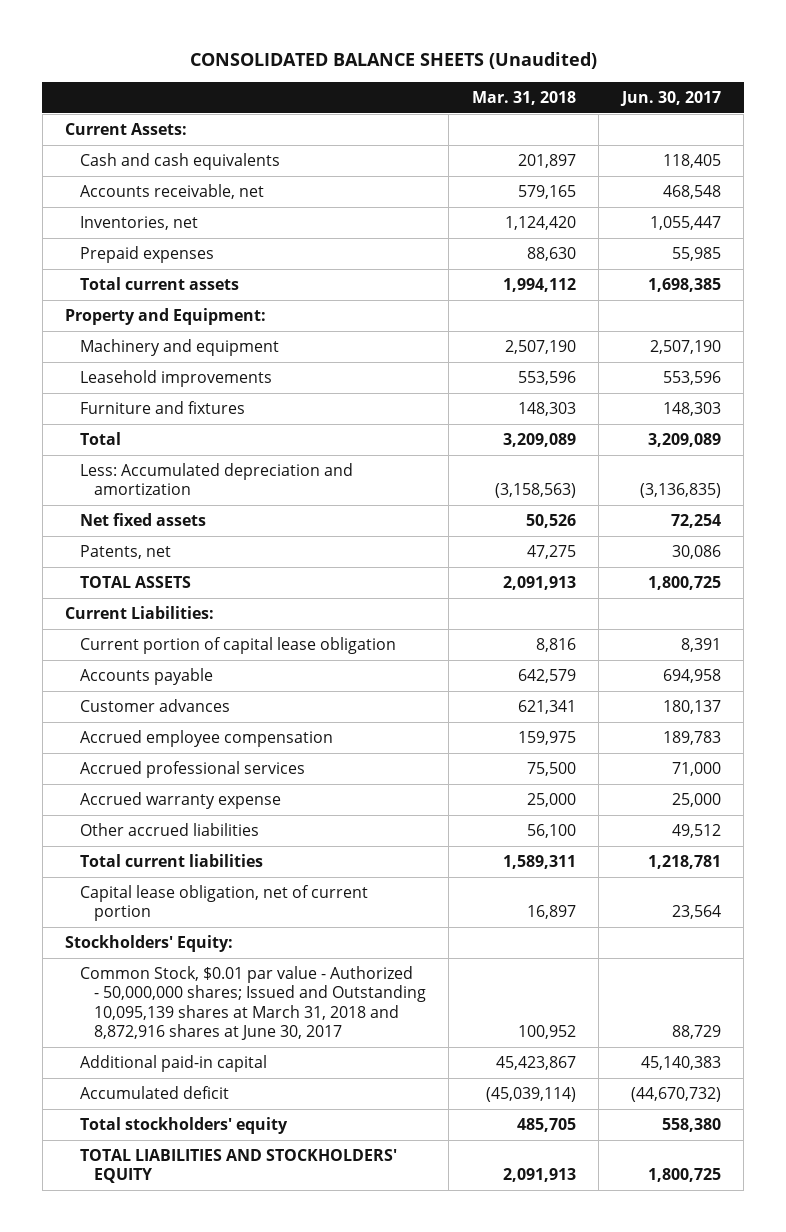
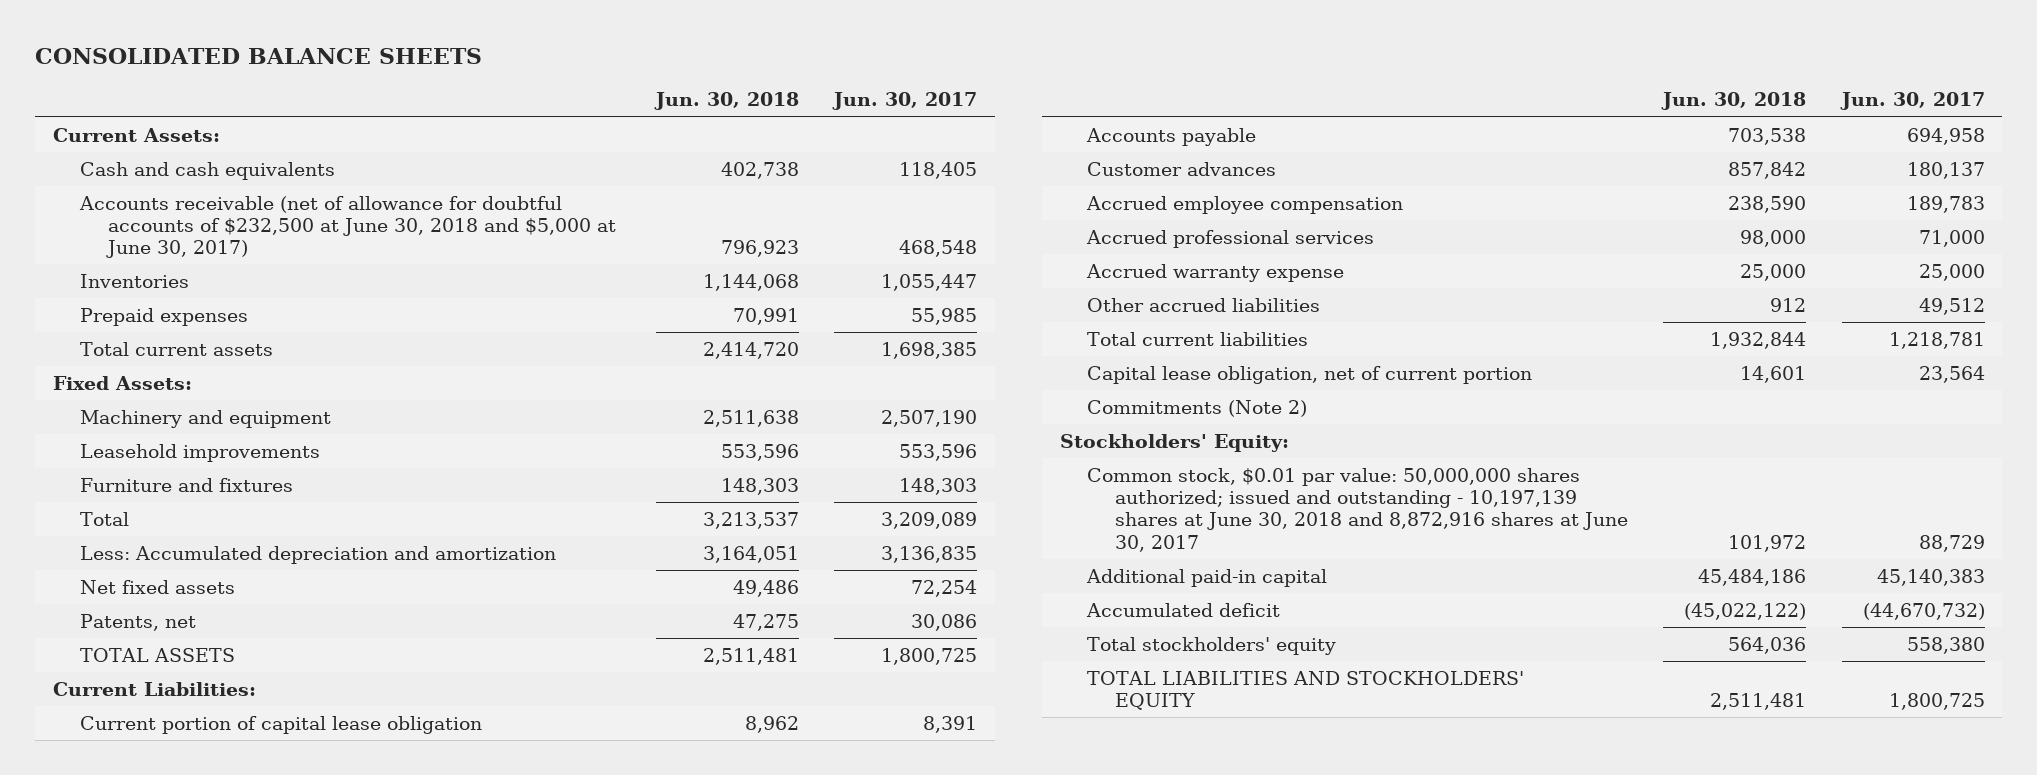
[189,52,597,70] CONSOLIDATED BALANCE SHEETS (Unaudited) -> [34,47,482,64] CONSOLIDATED BALANCE SHEETS
[471,90,576,105] Mar. 31, 2018 -> none
none -> [654,92,800,111] Jun. 30, 2018
[79,184,264,200] Accounts receivable, net -> [79,195,616,259] Accounts receivable (net of allowance for doubtful accounts of $232,500 at June 30, 2018 and $5,000 at June 30, 2017)
[79,216,198,231] Inventories, net -> [80,273,190,288] Inventories
[65,308,267,326] Property and Equipment: -> [52,375,192,390] Fixed Assets:
[639,483,721,499] (3,136,835) -> [881,545,978,563] 3,136,835
none -> [1087,399,1308,417] Commitments (Note 2)
[79,966,426,1041] Common Stock, $0.01 par value - Authorized - 50,000,000 shares; Issued and Outstanding 10,095,139 shares at March 31, 2018 and 8,872,916 shares at June 30, 2017 -> [1087,467,1628,552] Common stock, $0.01 par value: 50,000,000 shares authorized; issued and outstanding - 10,197,139 shares at June 30, 2018 and 8,872,916 shares at June 30, 2017

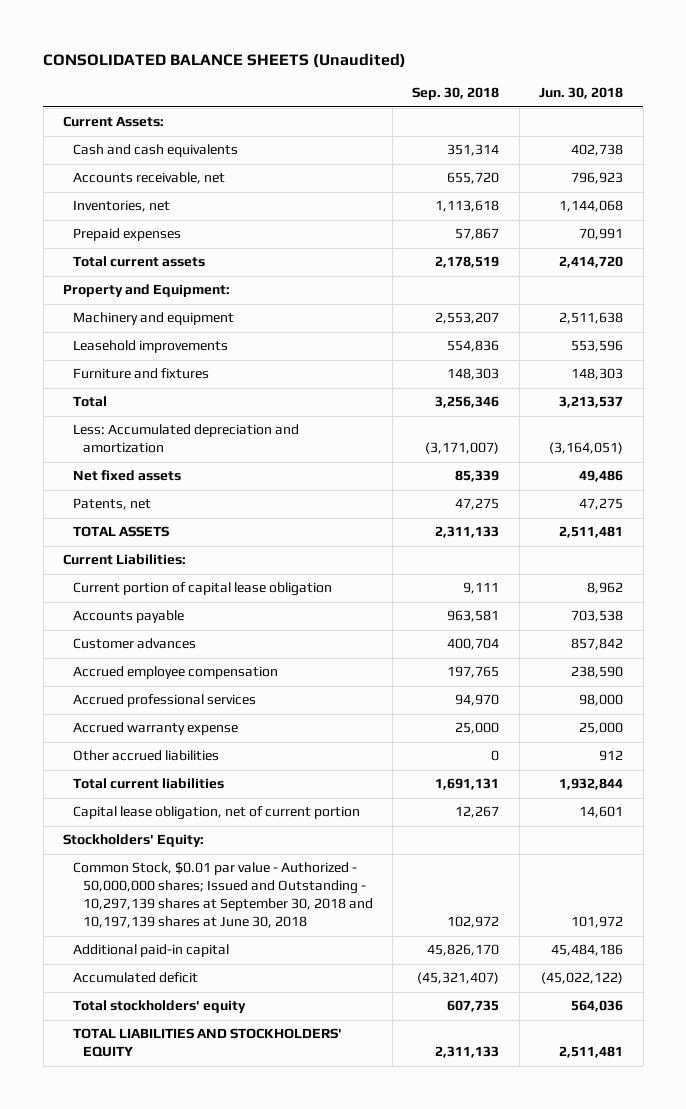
[34,47,482,64] CONSOLIDATED BALANCE SHEETS -> [43,52,407,68] CONSOLIDATED BALANCE SHEETS (Unaudited)
[832,92,978,111] Jun. 30, 2017 -> none
none -> [412,87,500,101] Sep. 30, 2018
[79,195,616,259] Accounts receivable (net of allowance for doubtful accounts of $232,500 at June 30, 2018 and $5,000 at June 30, 2017) -> [72,172,225,185] Accounts receivable, net
[80,273,190,288] Inventories -> [72,200,170,213] Inventories, net
[52,375,192,390] Fixed Assets: -> [63,284,231,298] Property and Equipment:
[703,545,800,563] 3,164,051 -> [549,442,624,455] (3,164,051)
[1087,399,1308,417] Commitments (Note 2) -> none
[1087,467,1628,552] Common stock, $0.01 par value: 50,000,000 shares authorized; issued and outstanding - 10,197,139 shares at June 30, 2018 and 8,872,916 shares at June 30, 2017 -> [72,862,373,929] Common Stock, $0.01 par value - Authorized - 50,000,000 shares; Issued and Outstanding - 10,297,139 shares at September 30, 2018 and 10,197,139 shares at June 30, 2018

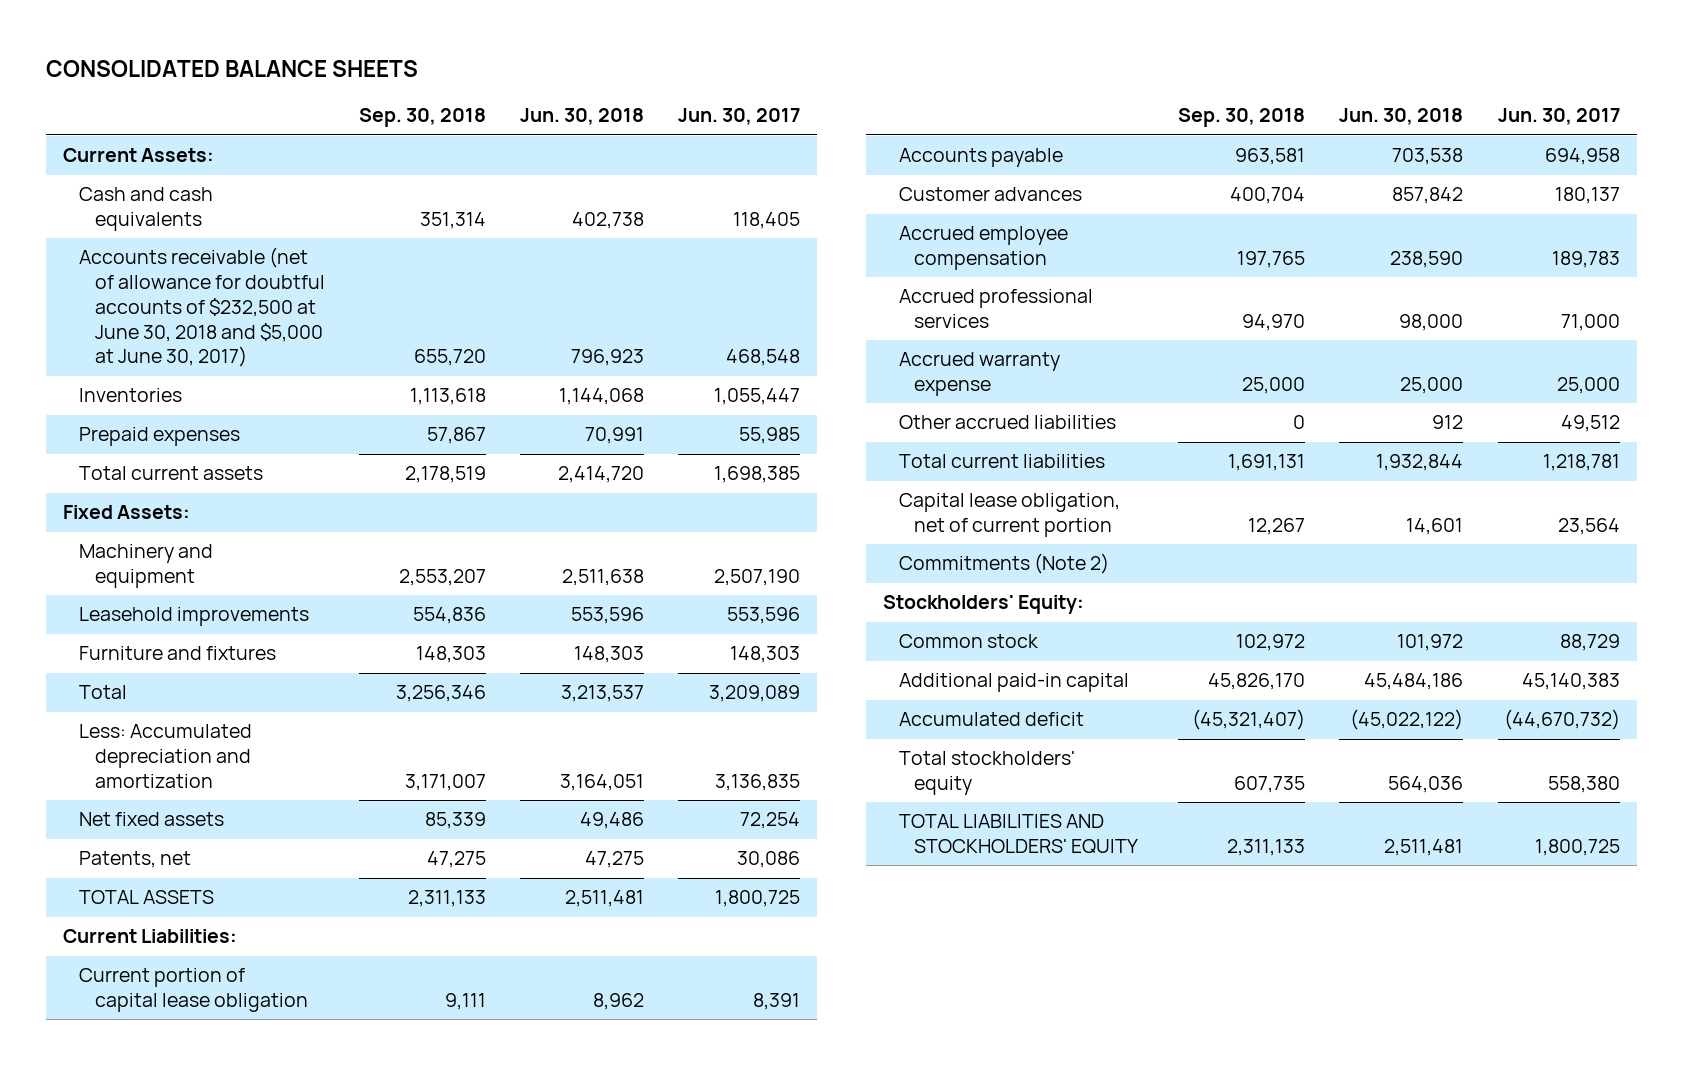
[43,52,407,68] CONSOLIDATED BALANCE SHEETS (Unaudited) -> [46,59,419,77] CONSOLIDATED BALANCE SHEETS
none -> [678,108,801,126] Jun. 30, 2017
[72,172,225,185] Accounts receivable, net -> [79,247,325,368] Accounts receivable (net of allowance for doubtful accounts of $232,500 at June 30, 2018 and $5,000 at June 30, 2017)
[72,200,170,213] Inventories, net -> [79,388,183,403] Inventories
[63,284,231,298] Property and Equipment: -> [63,505,191,520] Fixed Assets:
[425,442,500,455] (3,171,007) -> [404,773,486,791] 3,171,007
[549,442,624,455] (3,164,051) -> [559,773,644,791] 3,164,051
none -> [898,553,1109,575] Commitments (Note 2)
[72,862,373,929] Common Stock, $0.01 par value - Authorized - 50,000,000 shares; Issued and Outstanding - 10,297,139 shares at September 30, 2018 and 10,197,139 shares at June 30, 2018 -> [898,634,1039,649] Common stock

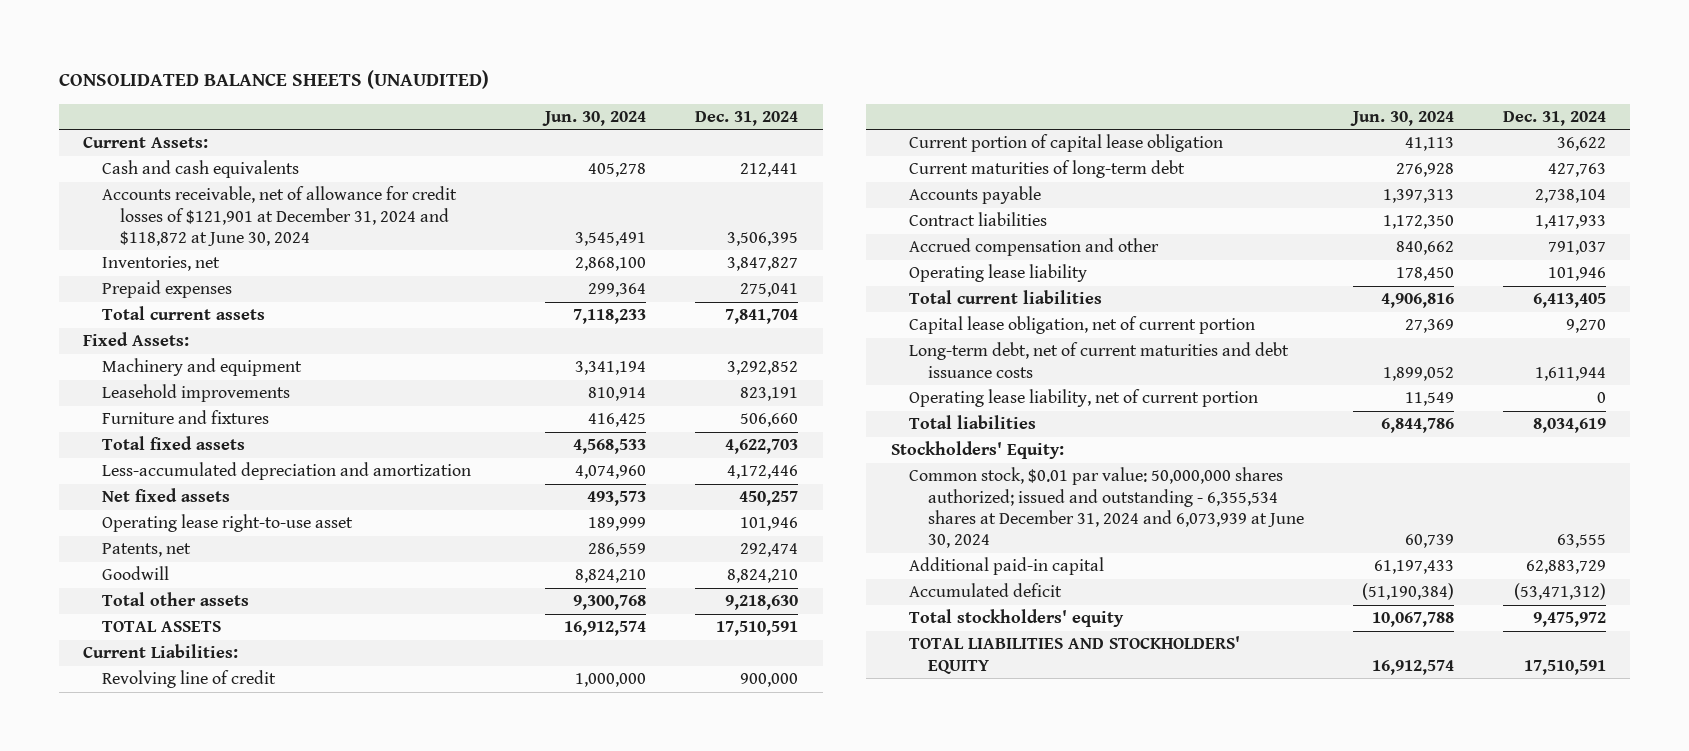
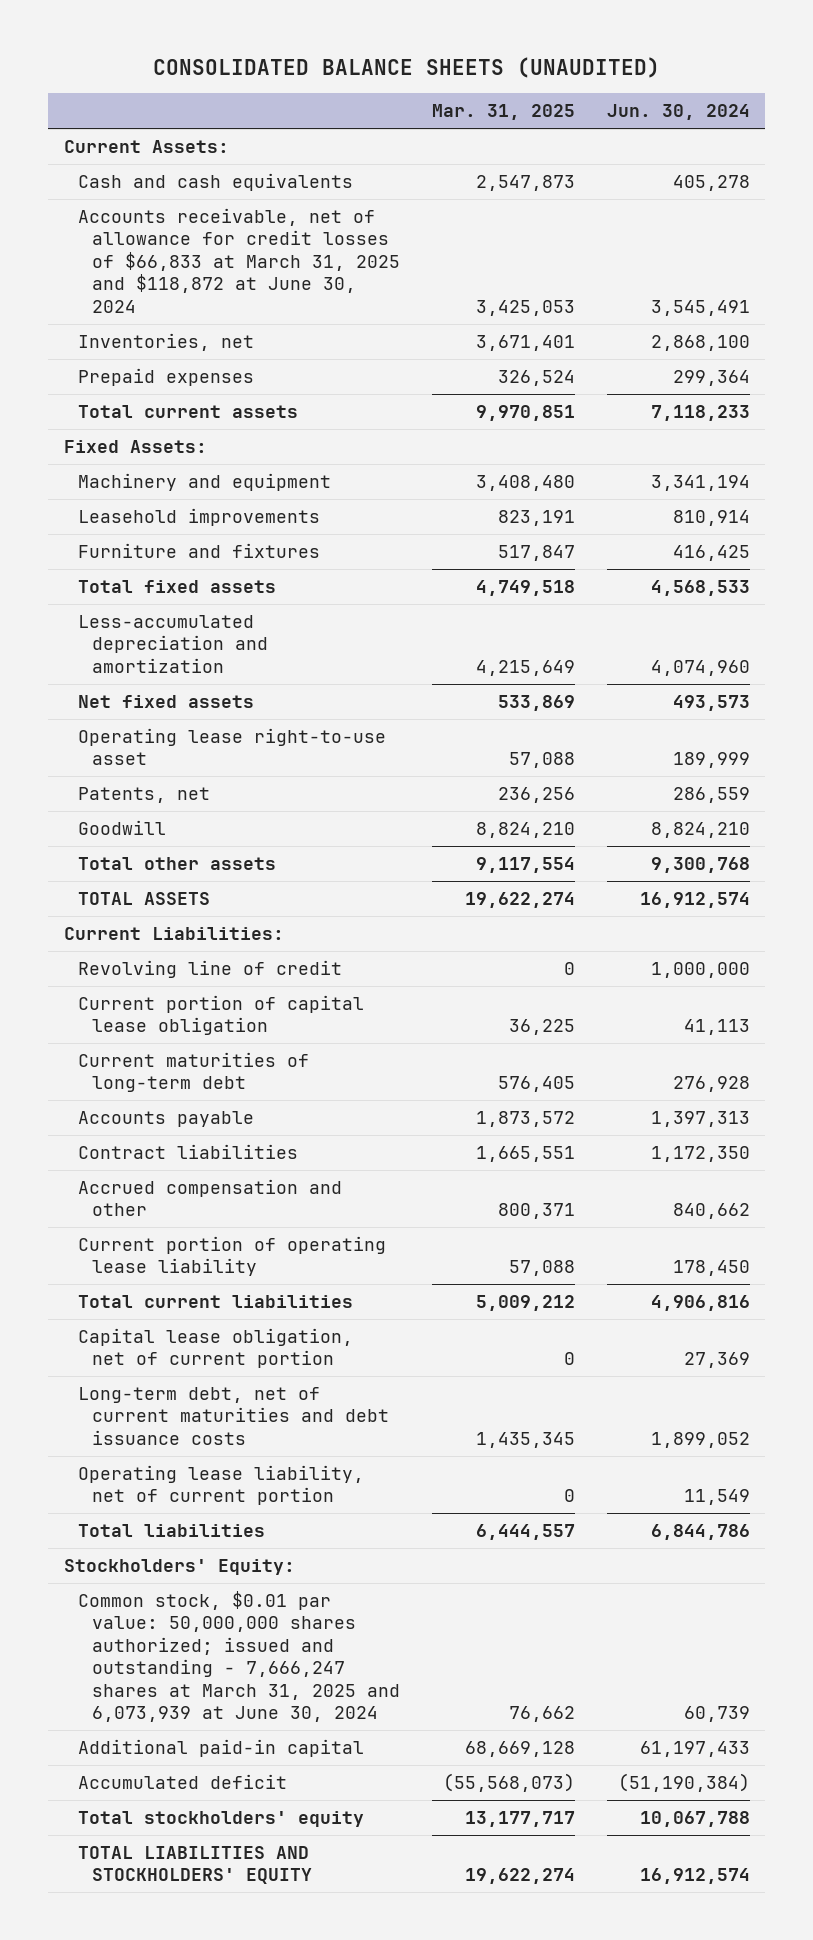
[695,110,799,126] Dec. 31, 2024 -> none
none -> [431,104,575,121] Mar. 31, 2025
[101,186,457,246] Accounts receivable, net of allowance for credit losses of $121,901 at December 31, 2024 and $118,872 at June 30, 2024 -> [77,207,400,313] Accounts receivable, net of allowance for credit losses of $66,833 at March 31, 2025 and $118,872 at June 30, 2024
[909,264,1088,283] Operating lease liability -> [77,1235,386,1277] Current portion of operating lease liability
[909,467,1304,549] Common stock, $0.01 par value: 50,000,000 shares authorized; issued and outstanding - 6,355,534 shares at December 31, 2024 and 6,073,939 at June 30, 2024 -> [77,1590,400,1723] Common stock, $0.01 par value: 50,000,000 shares authorized; issued and outstanding - 7,666,247 shares at March 31, 2025 and 6,073,939 at June 30, 2024

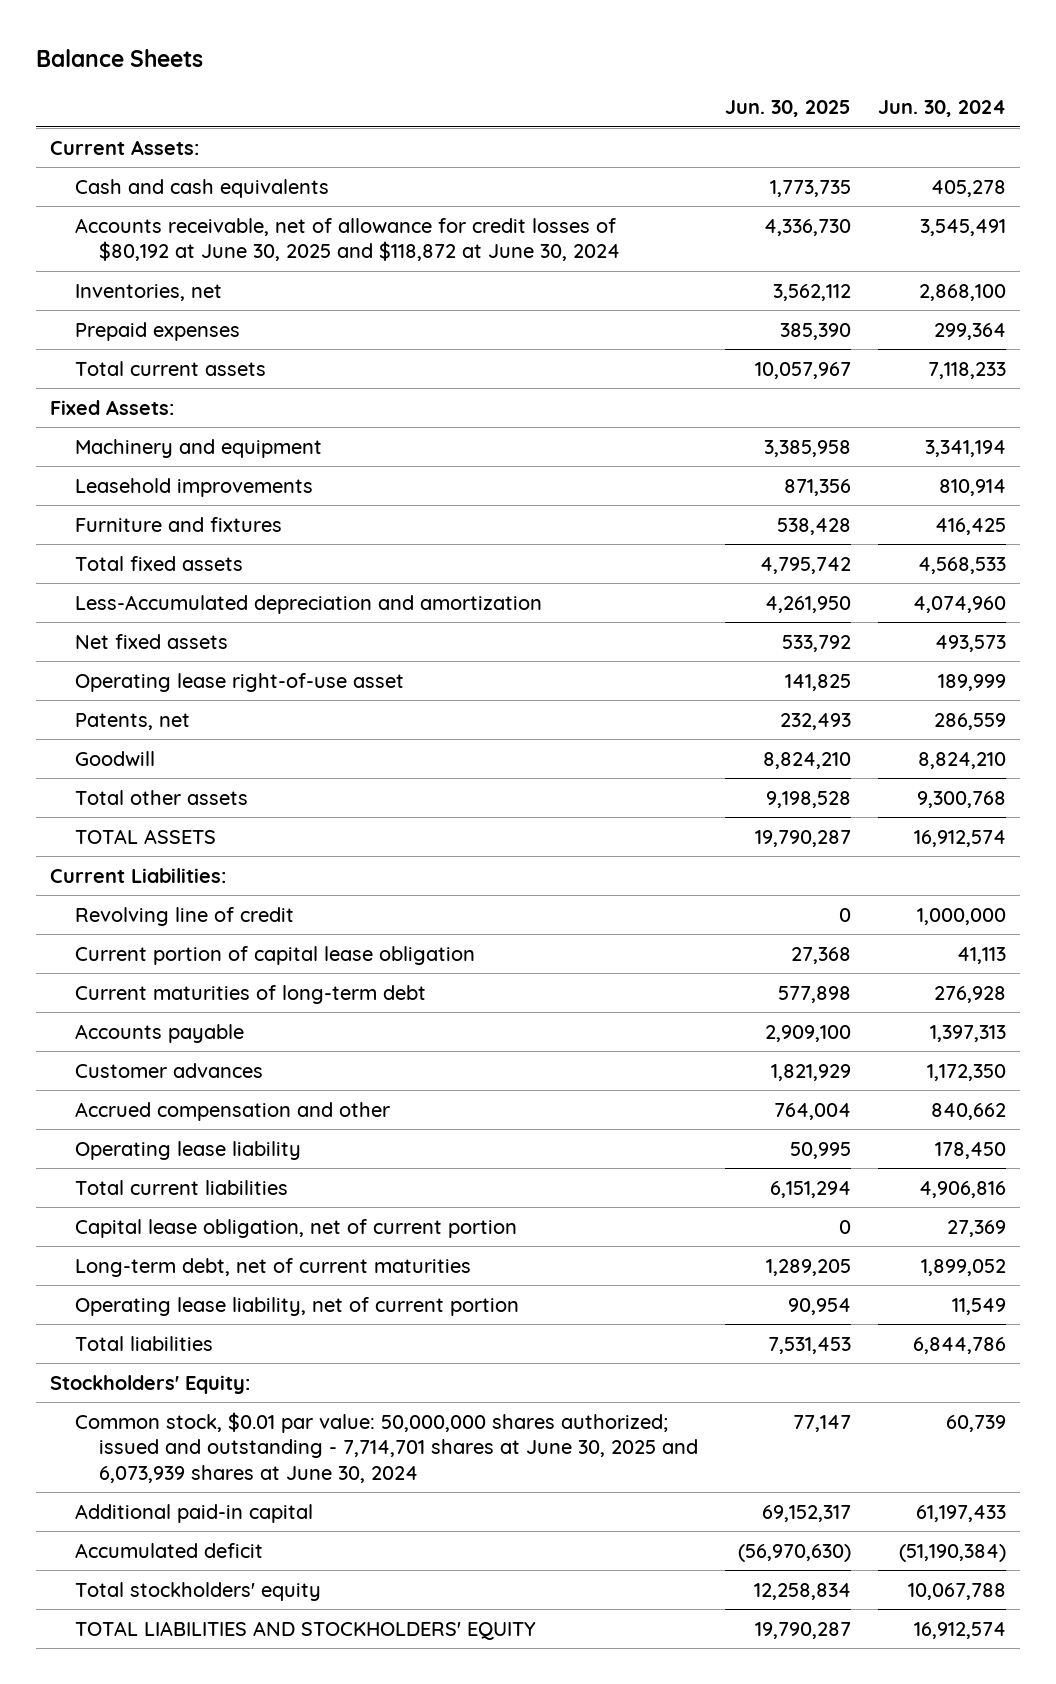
[152,57,660,79] CONSOLIDATED BALANCE SHEETS (UNAUDITED) -> [36,49,204,68] Balance Sheets
[431,104,575,121] Mar. 31, 2025 -> none
none -> [725,100,852,118] Jun. 30, 2025
[77,207,400,313] Accounts receivable, net of allowance for credit losses of $66,833 at March 31, 2025 and $118,872 at June 30, 2024 -> [74,217,621,262] Accounts receivable, net of allowance for credit losses of $80,192 at June 30, 2025 and $118,872 at June 30, 2024
[77,614,268,673] Less-accumulated depreciation and amortization -> [74,594,542,614] Less-Accumulated depreciation and amortization
[77,727,386,766] Operating lease right-to-use asset -> [74,672,404,692] Operating lease right-of-use asset
[77,1143,298,1159] Contract liabilities -> [74,1062,263,1078] Customer advances
[77,1235,386,1277] Current portion of operating lease liability -> [74,1140,301,1160] Operating lease liability
[77,1386,389,1445] Long-term debt, net of current maturities and debt issuance costs -> [74,1257,471,1277] Long-term debt, net of current maturities
[77,1590,400,1723] Common stock, $0.01 par value: 50,000,000 shares authorized; issued and outstanding - 7,666,247 shares at March 31, 2025 and 6,073,939 at June 30, 2024 -> [74,1411,699,1483] Common stock, $0.01 par value: 50,000,000 shares authorized; issued and outstanding - 7,714,701 shares at June 30, 2025 and 6,073,939 shares at June 30, 2024

